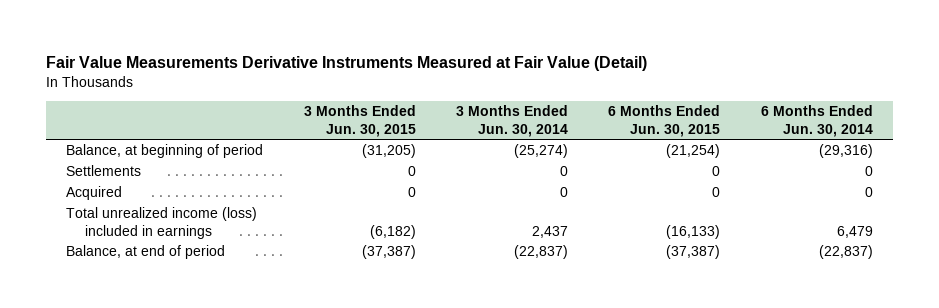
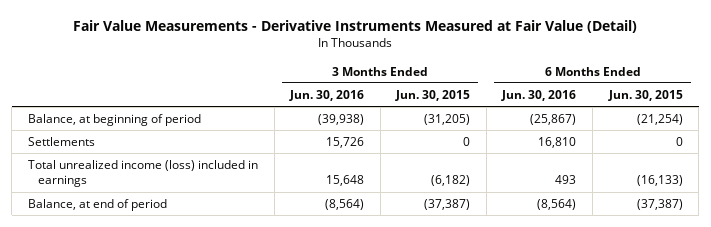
[46,55,648,71] Fair Value Measurements Derivative Instruments Measured at Fair Value (Detail) -> [73,19,638,33] Fair Value Measurements - Derivative Instruments Measured at Fair Value (Detail)
[455,105,568,137] 3 Months Ended Jun. 30, 2014 -> none
[760,105,873,137] 6 Months Ended Jun. 30, 2014 -> none
none -> [289,89,365,101] Jun. 30, 2016
none -> [501,89,577,101] Jun. 30, 2016
[66,186,123,201] Acquired -> none

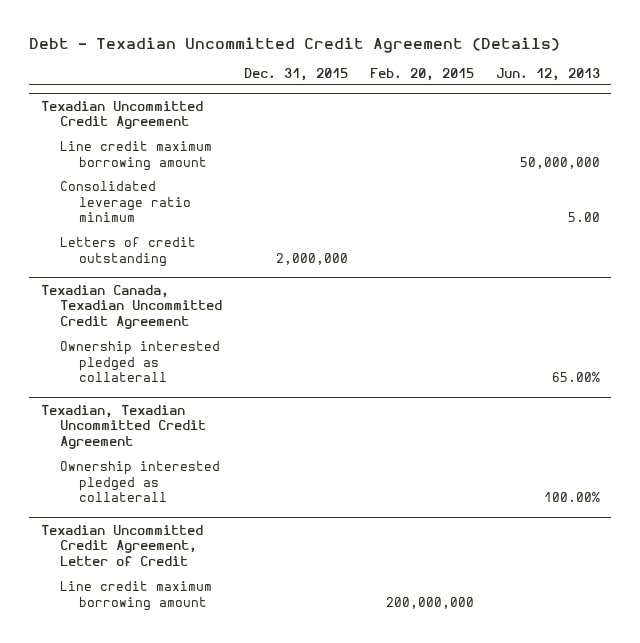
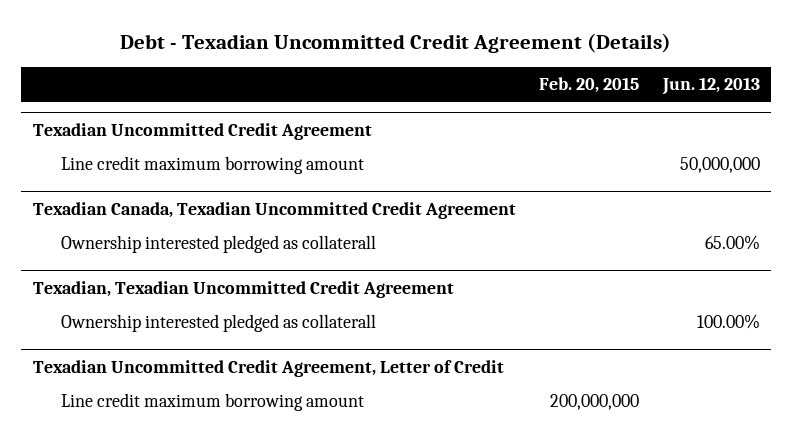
[243,67,348,81] Dec. 31, 2015 -> none
[59,180,191,223] Consolidated leverage ratio minimum -> none
[59,236,196,267] Letters of credit outstanding -> none

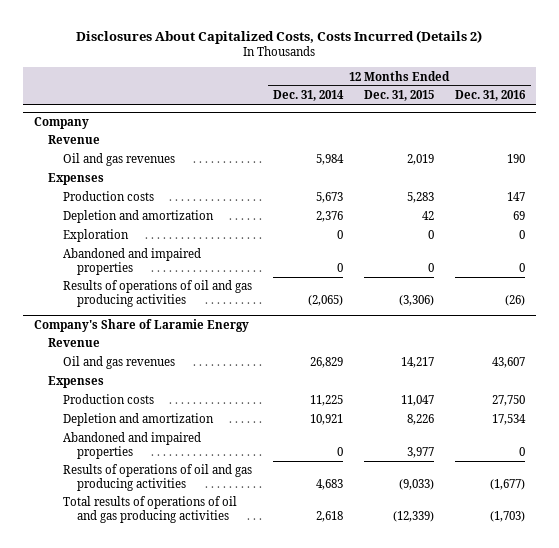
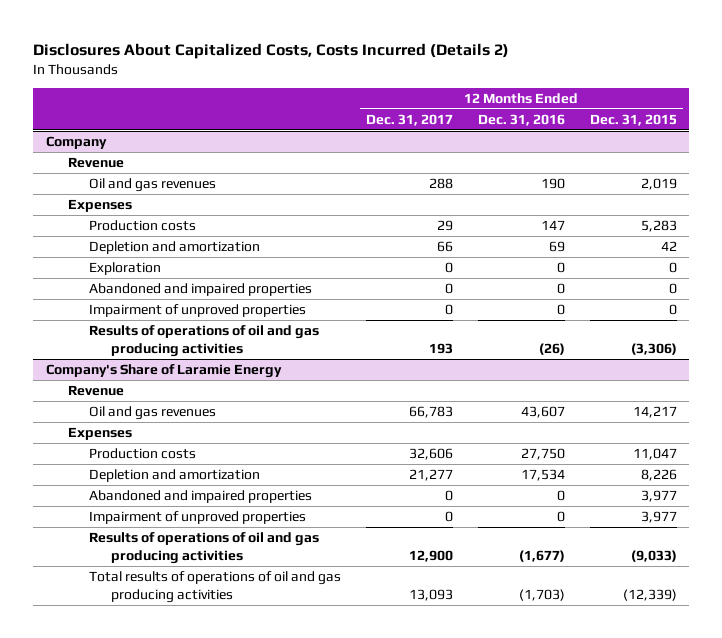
[272,90,344,102] Dec. 31, 2014 -> none
none -> [366,113,454,126] Dec. 31, 2017
none -> [89,304,307,318] Impairment of unproved properties
none -> [89,511,307,525] Impairment of unproved properties

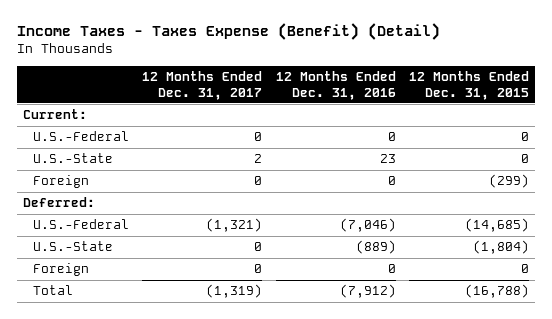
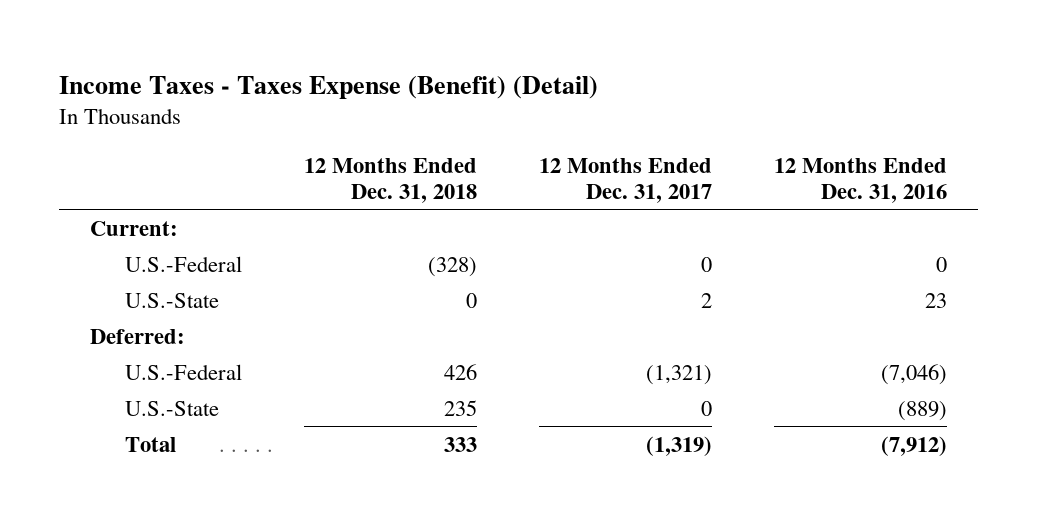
[408,71,529,100] 12 Months Ended Dec. 31, 2015 -> none
none -> [304,157,478,203] 12 Months Ended Dec. 31, 2018
[33,175,90,189] Foreign -> none
[33,263,90,277] Foreign -> none

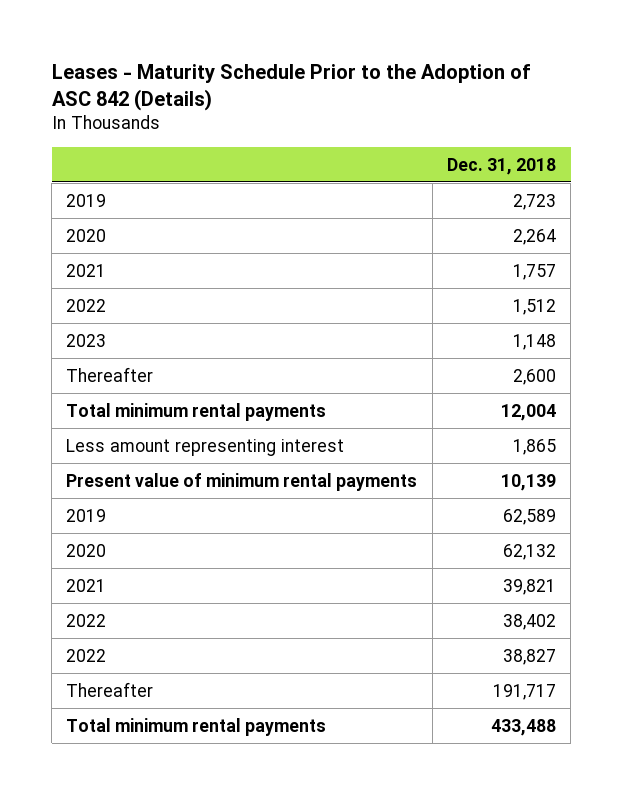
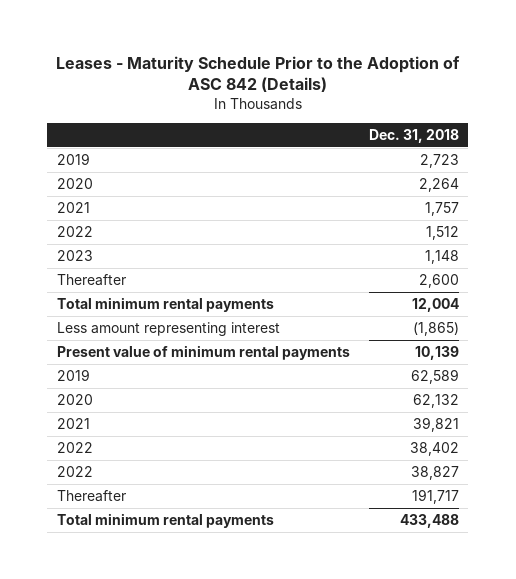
[512,438,556,455] 1,865 -> [412,321,459,336] (1,865)

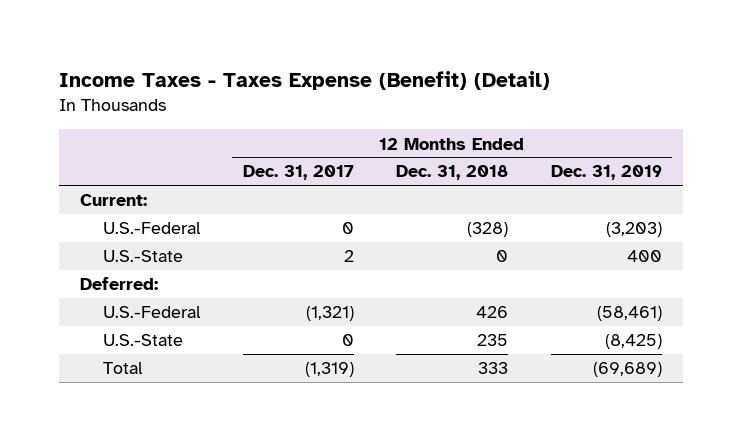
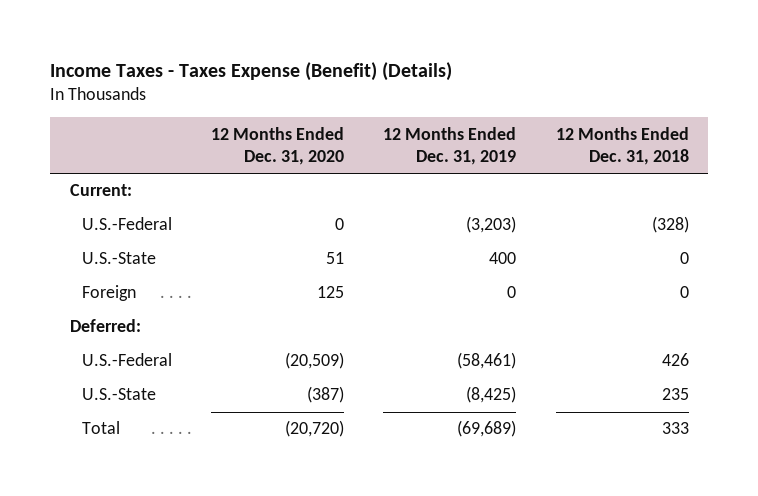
[58,70,550,90] Income Taxes - Taxes Expense (Benefit) (Detail) -> [49,61,452,81] Income Taxes - Taxes Expense (Benefit) (Details)
[242,165,354,181] Dec. 31, 2017 -> none
none -> [211,126,345,165] 12 Months Ended Dec. 31, 2020
none -> [81,285,136,302] Foreign

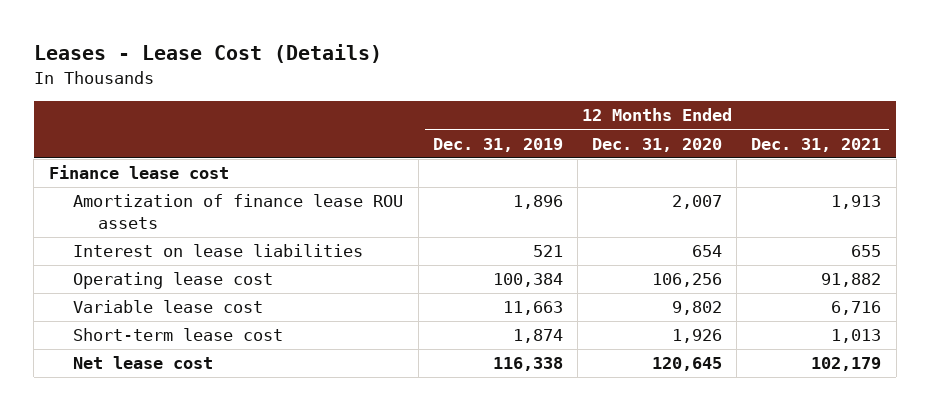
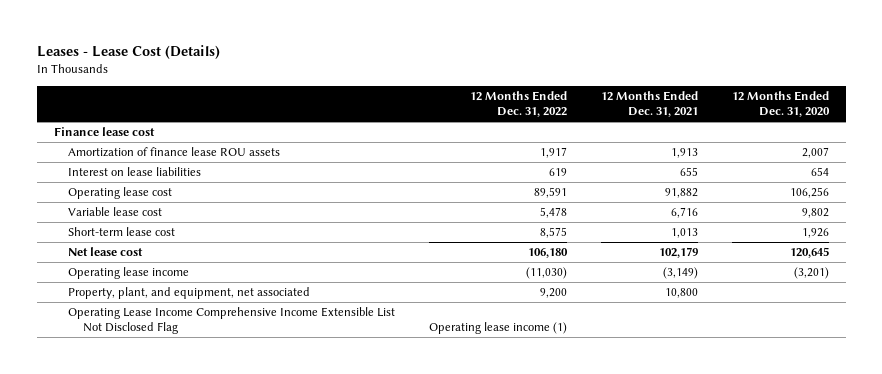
[432,137,563,152] Dec. 31, 2019 -> none
none -> [470,90,568,118] 12 Months Ended Dec. 31, 2022
none -> [68,267,190,280] Operating lease income
none -> [68,287,311,300] Property, plant, and equipment, net associated
none -> [68,307,396,335] Operating Lease Income Comprehensive Income Extensible List Not Disclosed Flag

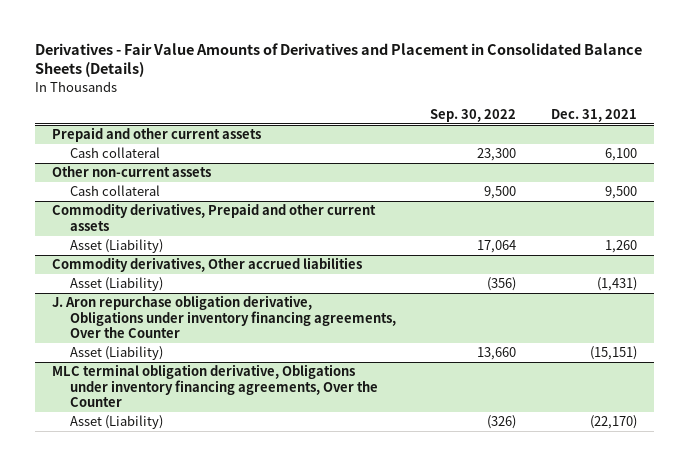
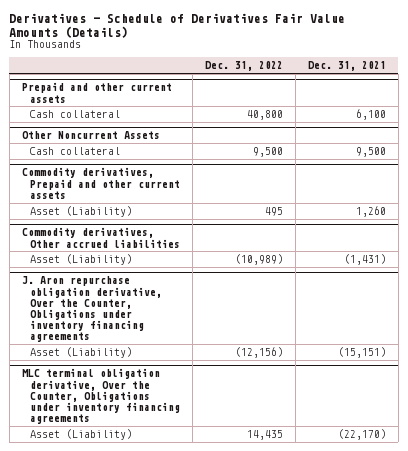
[34,42,642,78] Derivatives - Fair Value Amounts of Derivatives and Placement in Consolidated Balance Sheets (Details) -> [9,13,346,38] Derivatives - Schedule of Derivatives Fair Value Amounts (Details)
[430,108,517,122] Sep. 30, 2022 -> none
none -> [204,61,283,72] Dec. 31, 2022
[52,166,212,178] Other non-current assets -> [22,131,161,140] Other Noncurrent Assets
[52,295,397,339] J. Aron repurchase obligation derivative, Obligations under inventory financing agreements, Over the Counter -> [22,276,162,342] J. Aron repurchase obligation derivative, Over the Counter, Obligations under inventory financing agreements
[52,364,379,408] MLC terminal obligation derivative, Obligations under inventory financing agreements, Over the Counter -> [22,368,180,424] MLC terminal obligation derivative, Over the Counter, Obligations under inventory financing agreements

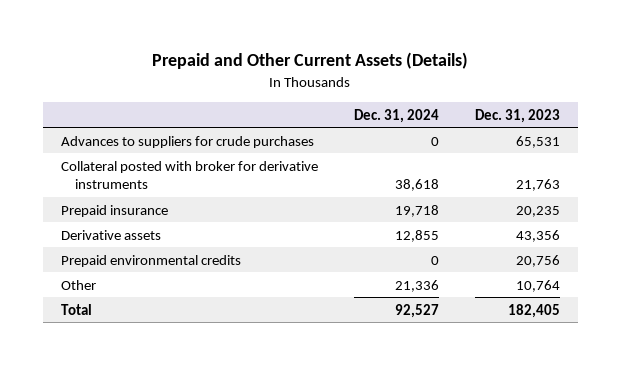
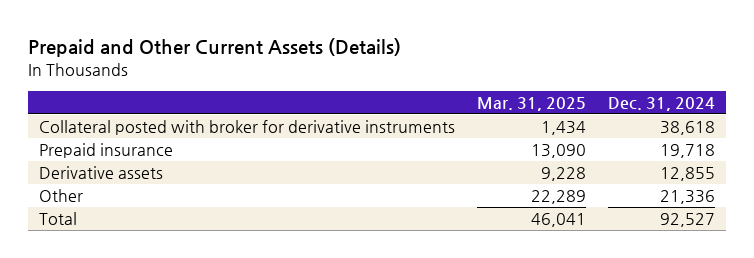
[474,108,560,123] Dec. 31, 2023 -> none
none -> [477,97,587,112] Mar. 31, 2025
[60,135,314,148] Advances to suppliers for crude purchases -> none
[60,254,241,267] Prepaid environmental credits -> none

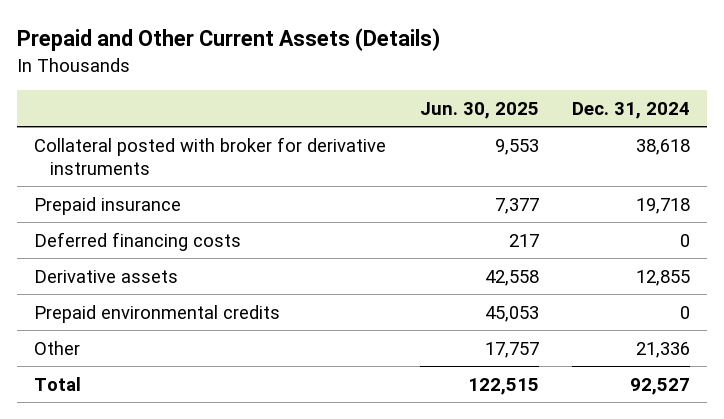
[477,97,587,112] Mar. 31, 2025 -> none
none -> [419,101,539,119] Jun. 30, 2025
none -> [34,231,242,251] Deferred financing costs
none -> [34,304,281,323] Prepaid environmental credits

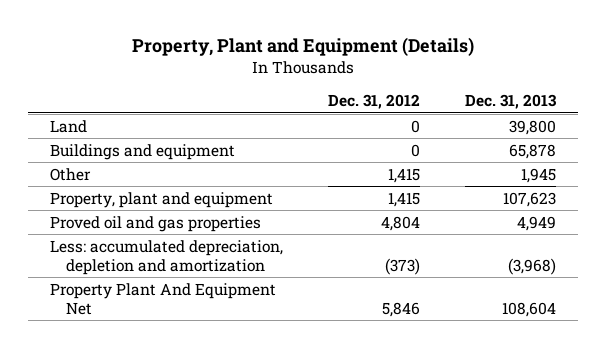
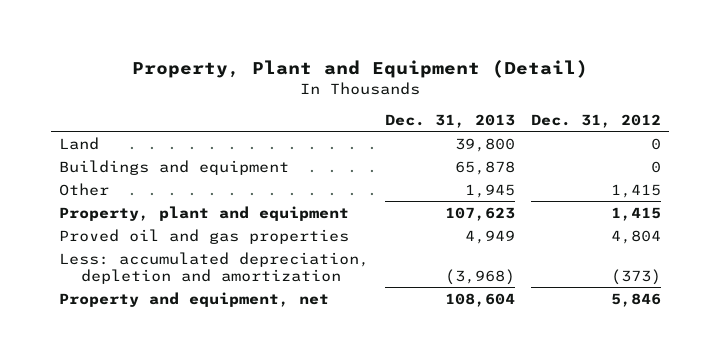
[132,37,475,57] Property, Plant and Equipment (Details) -> [131,59,588,78] Property, Plant and Equipment (Detail)
[50,282,277,315] Property Plant And Equipment Net -> [58,291,329,307] Property and equipment, net

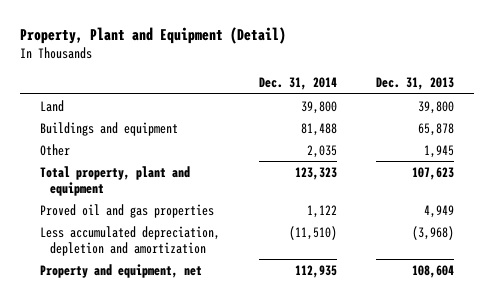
[530,113,661,128] Dec. 31, 2012 -> none
none -> [258,77,337,91] Dec. 31, 2014
[58,205,349,221] Property, plant and equipment -> [39,165,190,196] Total property, plant and equipment
[58,251,369,284] Less: accumulated depreciation, depletion and amortization -> [39,225,220,256] Less accumulated depreciation, depletion and amortization

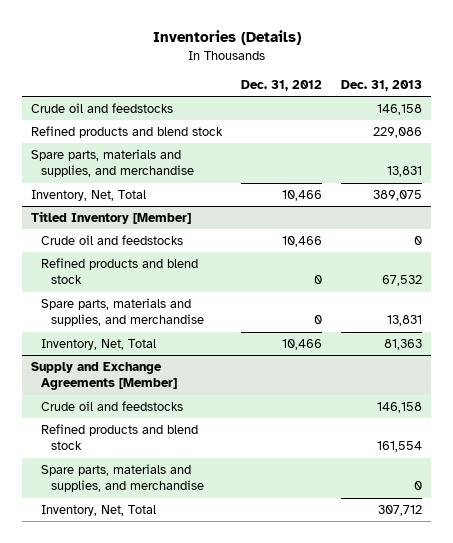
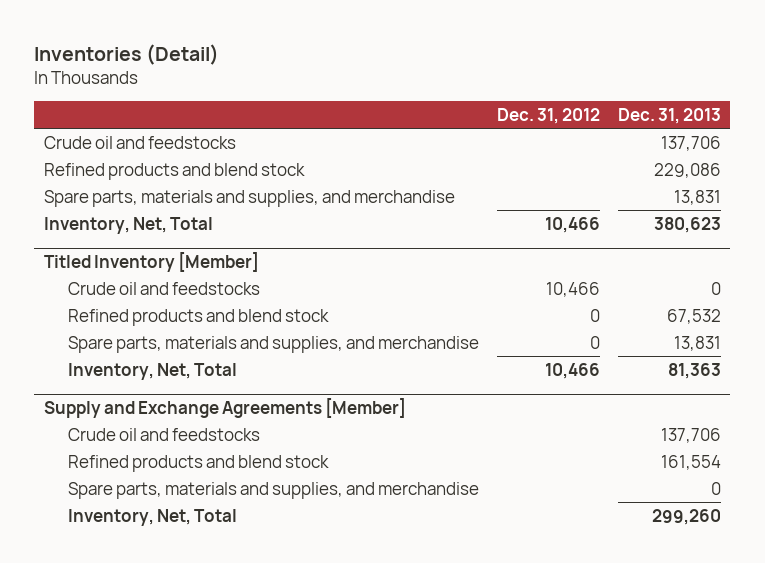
[152,30,301,46] Inventories (Details) -> [34,43,220,65] Inventories (Detail)
[376,104,422,116] 146,158 -> [661,135,722,151] 137,706
[372,190,422,202] 389,075 -> [654,216,722,233] 380,623
[376,402,422,414] 146,158 -> [661,427,722,443] 137,706
[377,505,422,517] 307,712 -> [652,508,722,525] 299,260

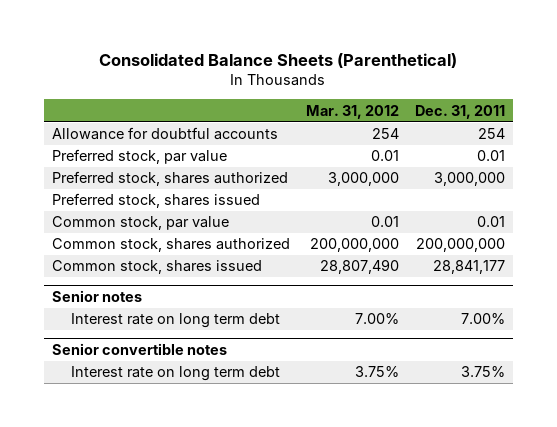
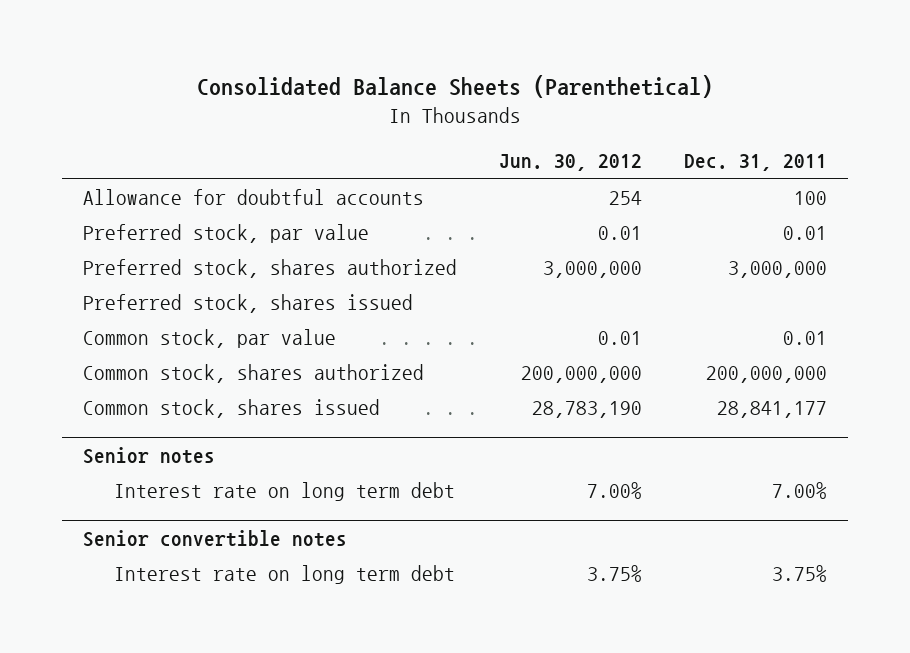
[305,104,399,119] Mar. 31, 2012 -> none
none -> [498,154,642,172] Jun. 30, 2012
[477,128,505,140] 254 -> [794,191,828,206] 100

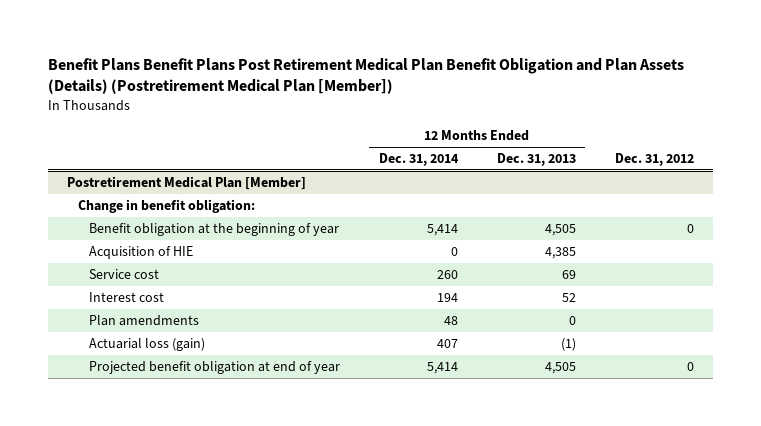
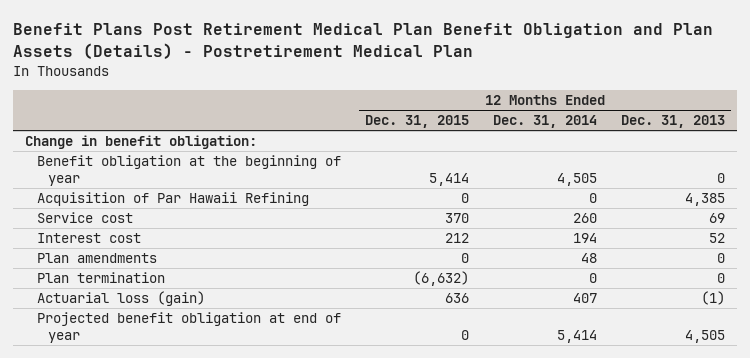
[47,57,684,95] Benefit Plans Benefit Plans Post Retirement Medical Plan Benefit Obligation and Plan Assets (Details) (Postretirement Medical Plan [Member]) -> [13,23,714,59] Benefit Plans Post Retirement Medical Plan Benefit Obligation and Plan Assets (Details) - Postretirement Medical Plan
[614,153,694,167] Dec. 31, 2012 -> none
none -> [364,115,469,129] Dec. 31, 2015
[67,175,307,190] Postretirement Medical Plan [Member] -> none
[426,223,458,236] 5,414 -> [556,172,597,186] 4,505
[544,223,576,236] 4,505 -> [716,172,725,183] 0
[88,245,193,259] Acquisition of HIE -> [36,192,309,207] Acquisition of Par Hawaii Refining
none -> [36,272,165,284] Plan termination

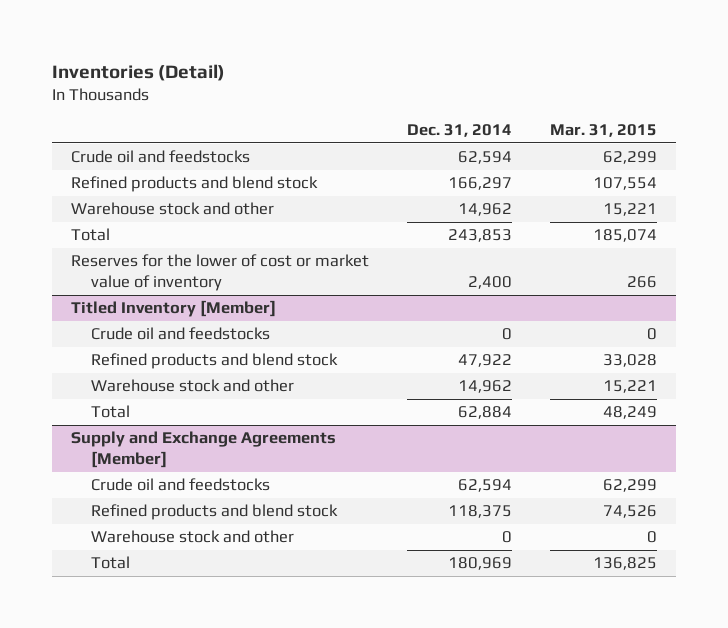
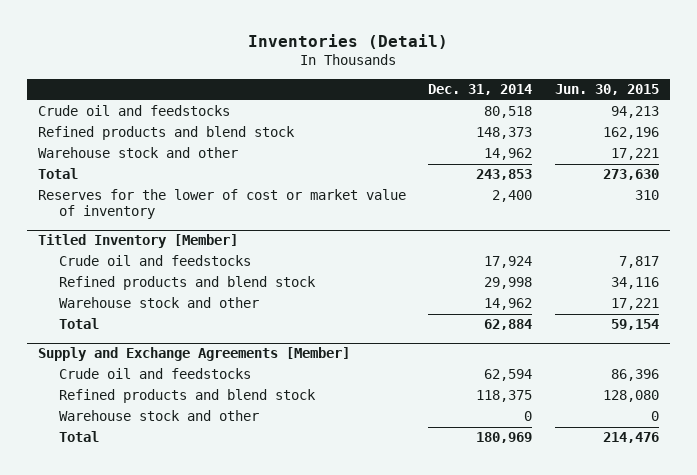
[549,123,657,137] Mar. 31, 2015 -> none
none -> [554,83,659,95] Jun. 30, 2015
[457,151,512,165] 62,594 -> [484,106,533,119] 80,518
[447,177,512,191] 166,297 -> [476,127,533,140] 148,373
[501,328,512,341] 0 -> [484,256,533,269] 17,924
[457,354,512,368] 47,922 -> [484,277,533,290] 29,998

